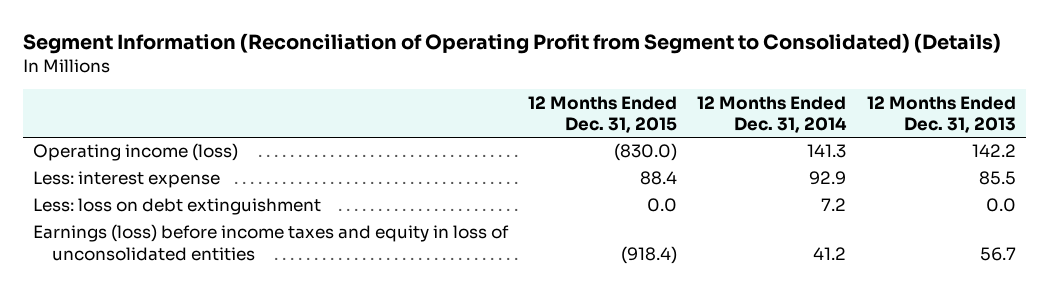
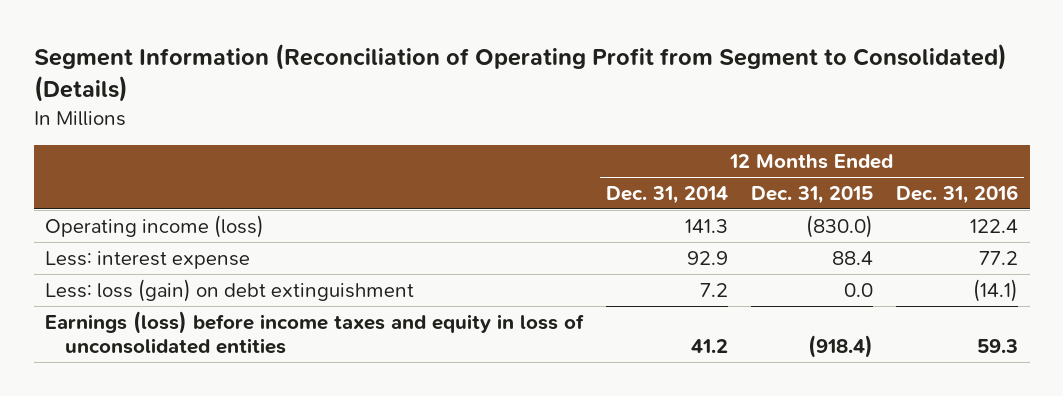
[866,95,1016,134] 12 Months Ended Dec. 31, 2013 -> none
none -> [896,184,1019,204] Dec. 31, 2016
[32,198,321,216] Less: loss on debt extinguishment -> [45,278,415,302] Less: loss (gain) on debt extinguishment

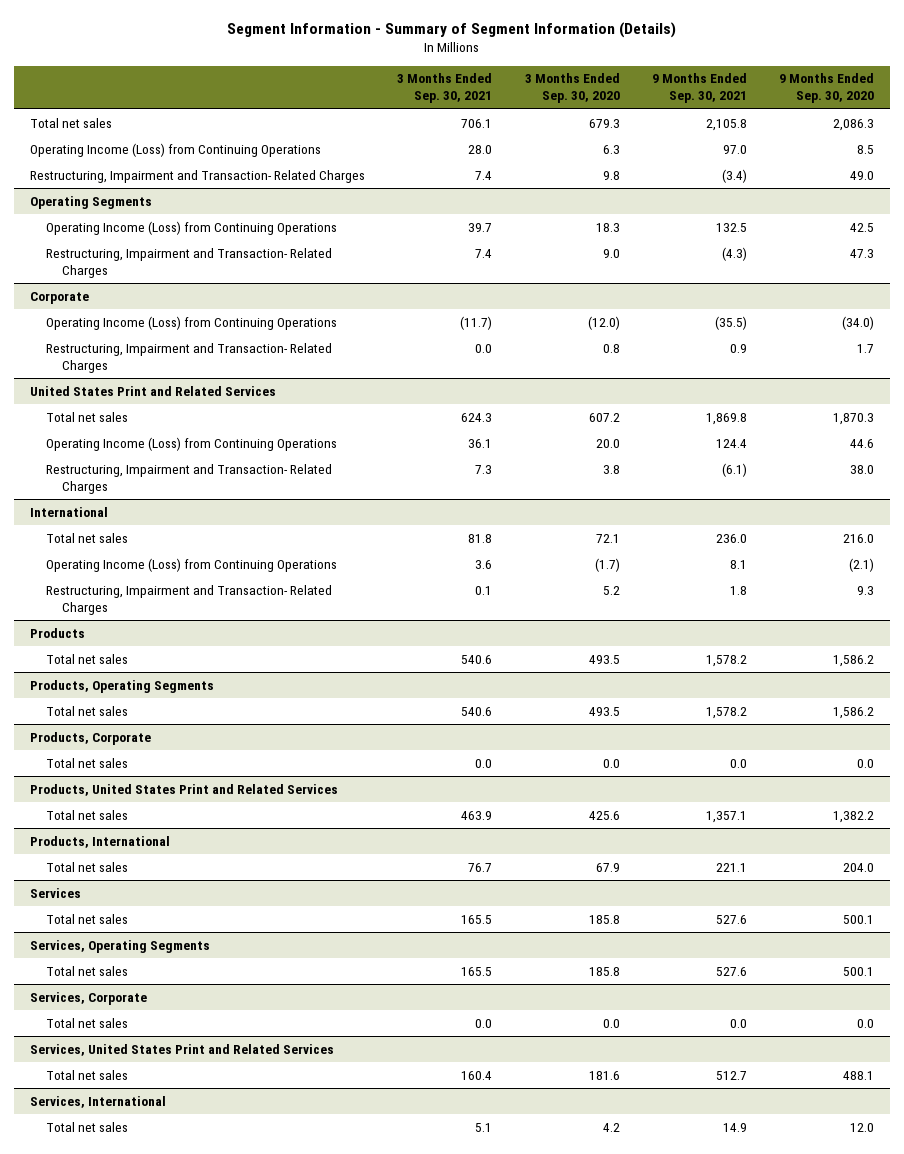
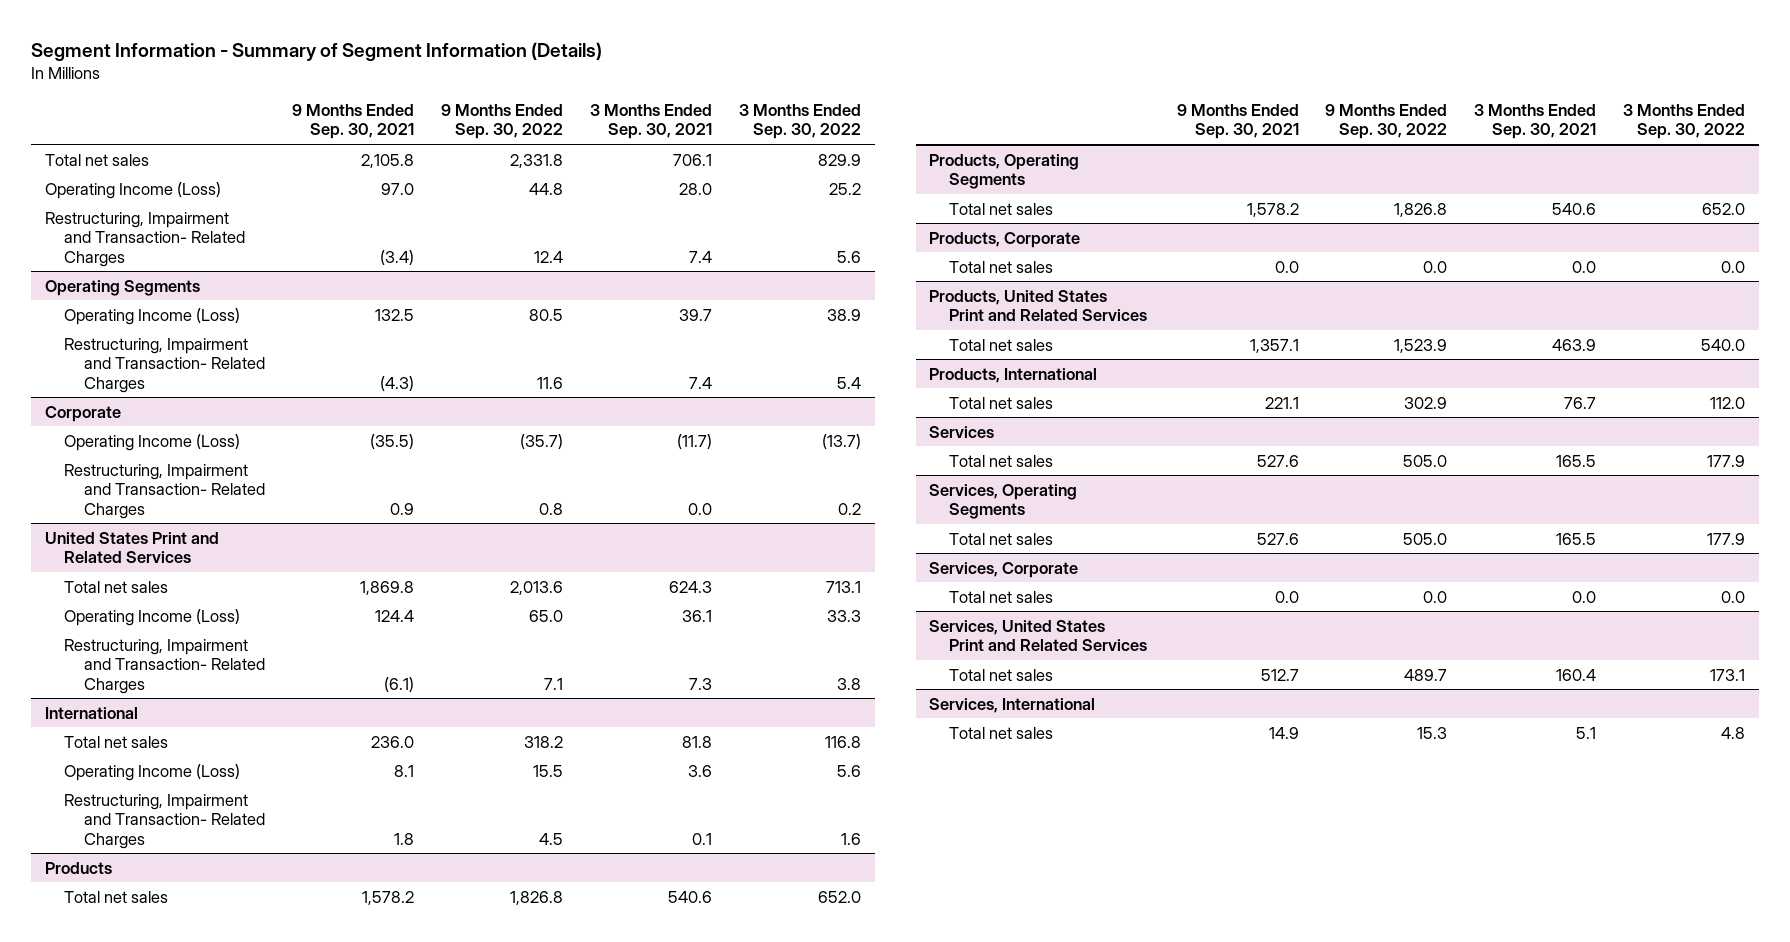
[524,73,620,104] 3 Months Ended Sep. 30, 2020 -> none
[779,73,875,104] 9 Months Ended Sep. 30, 2020 -> none
none -> [441,103,564,140] 9 Months Ended Sep. 30, 2022
none -> [739,103,862,140] 3 Months Ended Sep. 30, 2022
[29,142,321,157] Operating Income (Loss) from Continuing Operations -> [44,181,221,199] Operating Income (Loss)
[46,220,338,235] Operating Income (Loss) from Continuing Operations -> [64,307,241,325] Operating Income (Loss)
[46,315,338,330] Operating Income (Loss) from Continuing Operations -> [64,433,241,451] Operating Income (Loss)
[46,436,338,451] Operating Income (Loss) from Continuing Operations -> [64,608,241,626] Operating Income (Loss)
[46,557,338,572] Operating Income (Loss) from Continuing Operations -> [64,763,241,781] Operating Income (Loss)

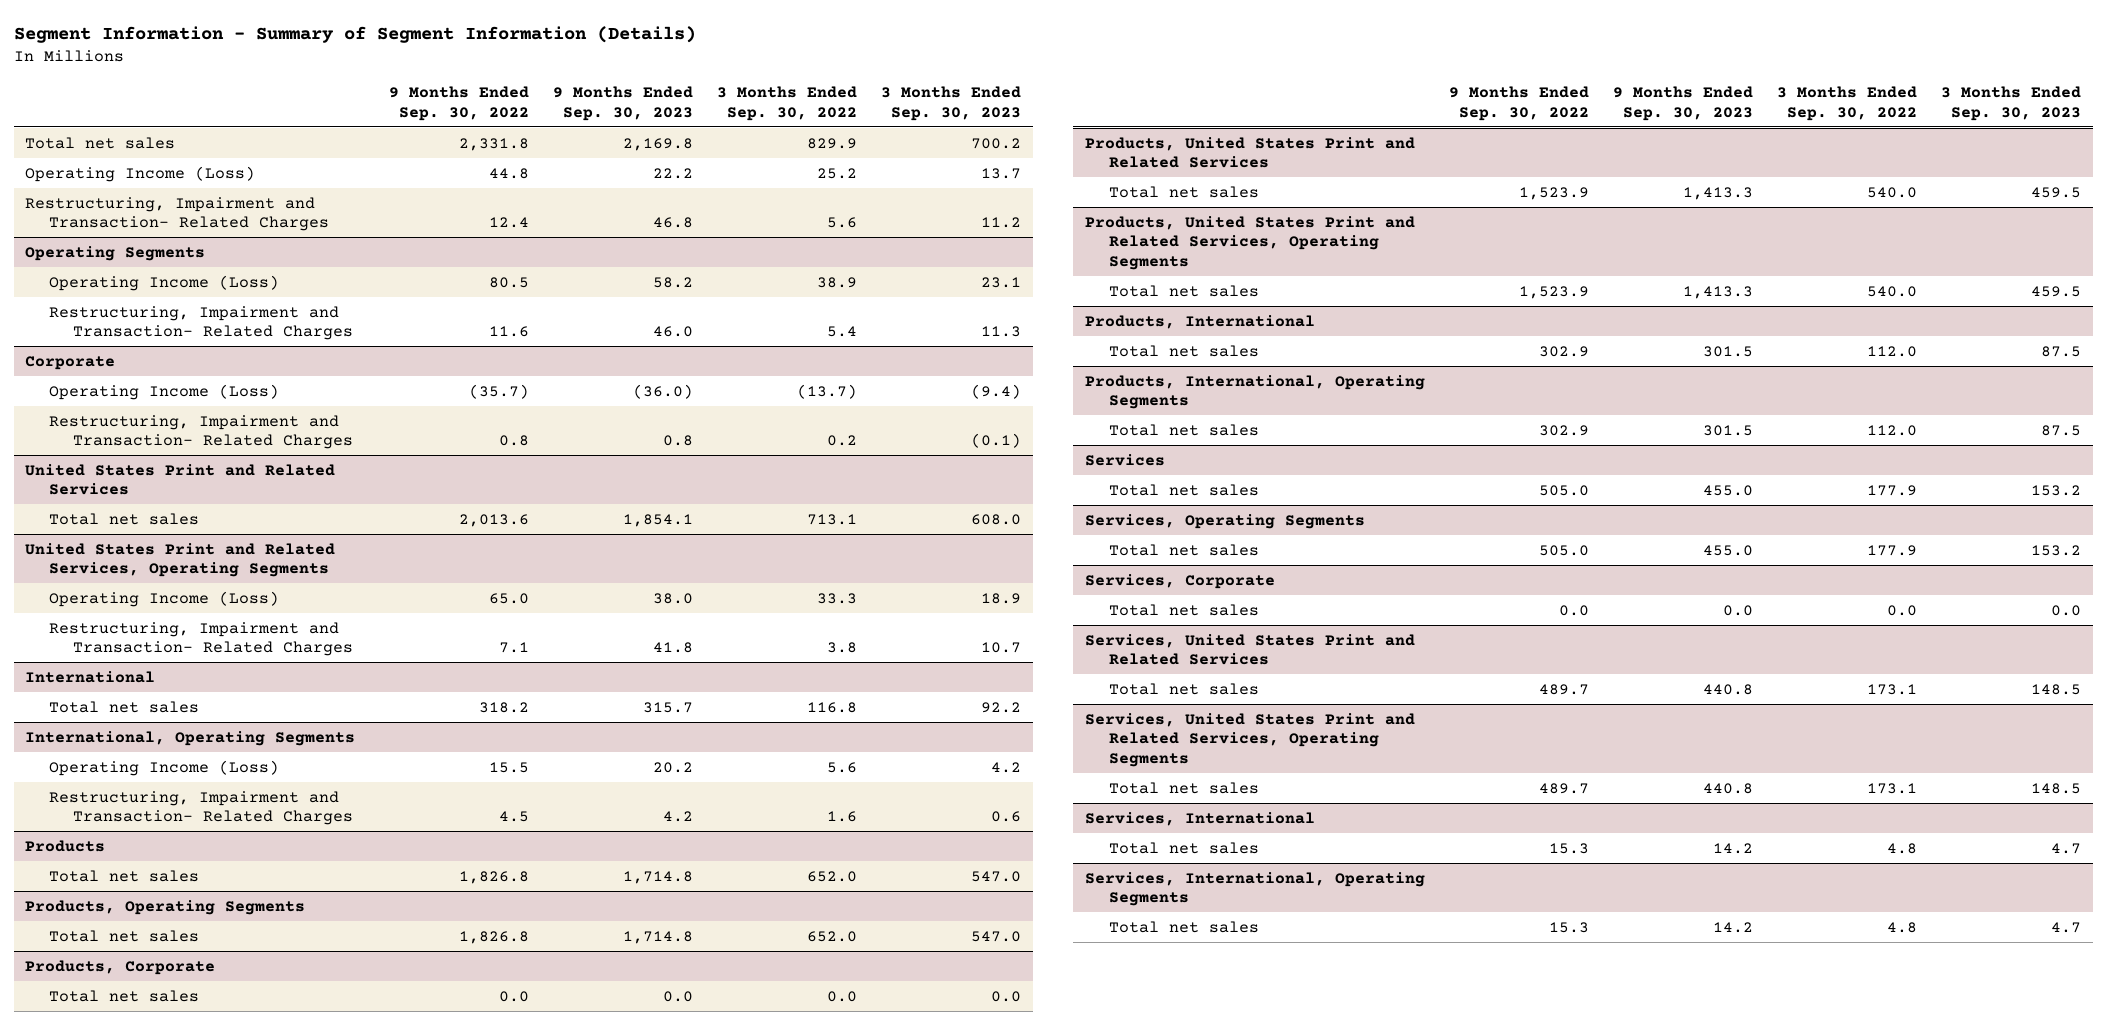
[292,103,415,140] 9 Months Ended Sep. 30, 2021 -> none
[590,103,713,140] 3 Months Ended Sep. 30, 2021 -> none
none -> [553,85,694,121] 9 Months Ended Sep. 30, 2023
none -> [880,85,1021,121] 3 Months Ended Sep. 30, 2023
none -> [25,542,336,578] United States Print and Related Services, Operating Segments
none -> [25,730,356,746] International, Operating Segments
none -> [1085,215,1416,270] Products, United States Print and Related Services, Operating Segments
none -> [1109,284,1260,297] Total net sales
none -> [1085,374,1426,410] Products, International, Operating Segments
none -> [1109,423,1260,436] Total net sales
none -> [1085,712,1416,767] Services, United States Print and Related Services, Operating Segments
none -> [1109,781,1260,794] Total net sales
none -> [1085,871,1426,907] Services, International, Operating Segments
none -> [1109,920,1260,933] Total net sales

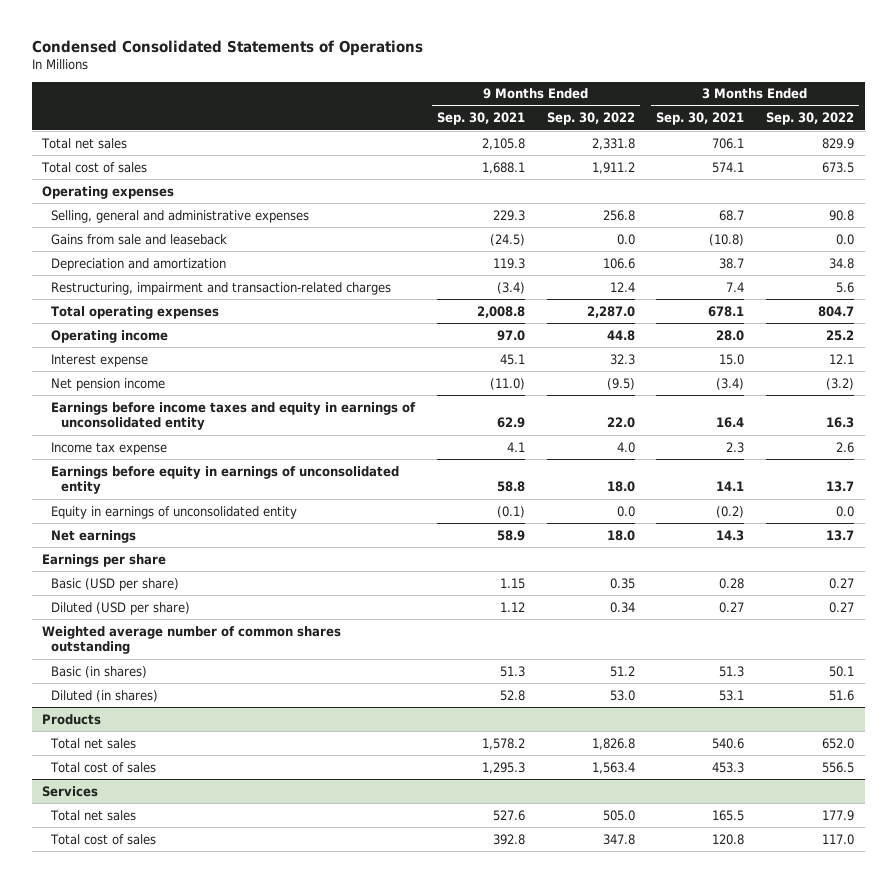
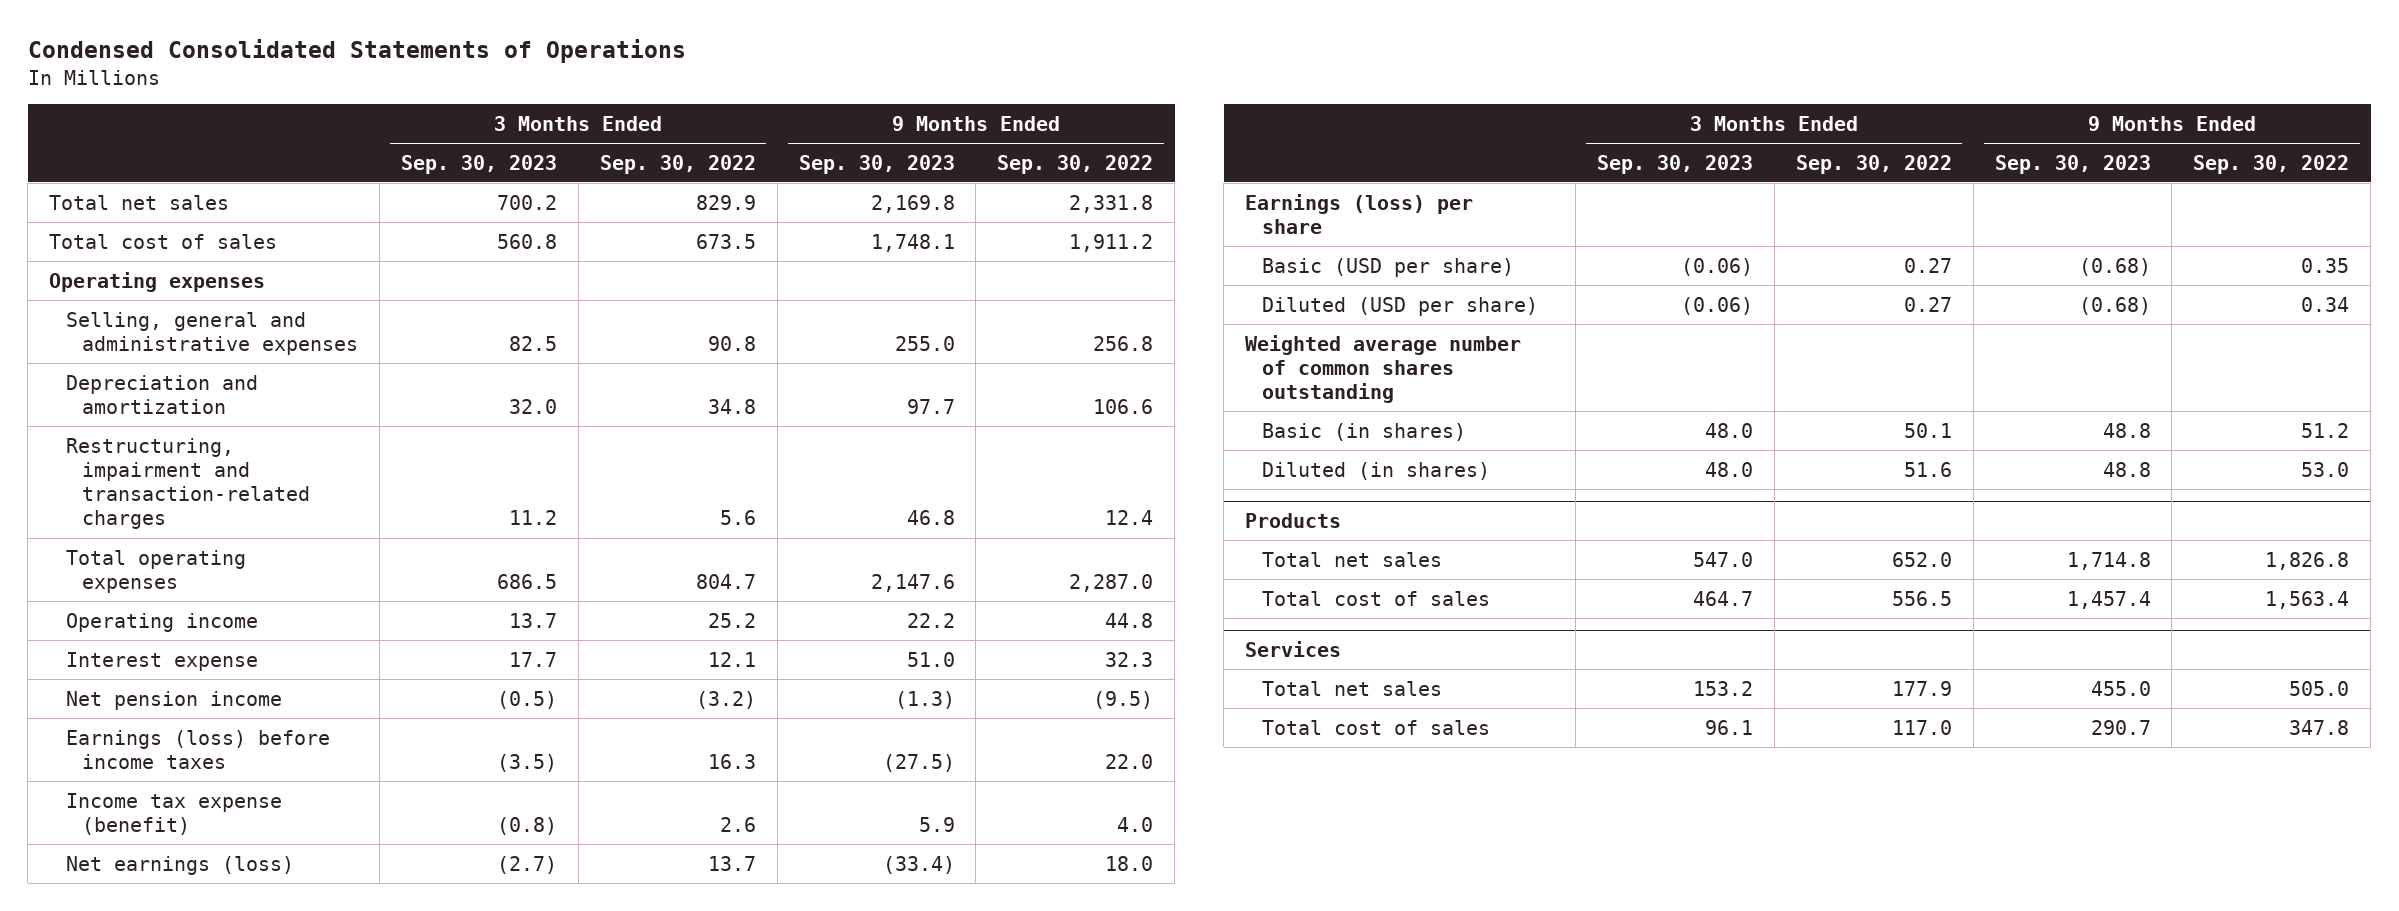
[437,112,526,126] Sep. 30, 2021 -> none
[656,112,745,126] Sep. 30, 2021 -> none
none -> [400,154,557,174] Sep. 30, 2023
none -> [798,154,955,174] Sep. 30, 2023
[51,233,228,245] Gains from sale and leaseback -> none
[51,465,400,495] Earnings before equity in earnings of unconsolidated entity -> none
[51,505,298,519] Equity in earnings of unconsolidated entity -> none
[51,401,417,431] Earnings before income taxes and equity in earnings of unconsolidated entity -> [65,729,330,769] Earnings (loss) before income taxes
[51,441,168,455] Income tax expense -> [65,792,282,835] Income tax expense (benefit)
[51,529,137,543] Net earnings -> [65,855,294,875] Net earnings (loss)
[42,553,167,567] Earnings per share -> [1245,193,1474,234] Earnings (loss) per share

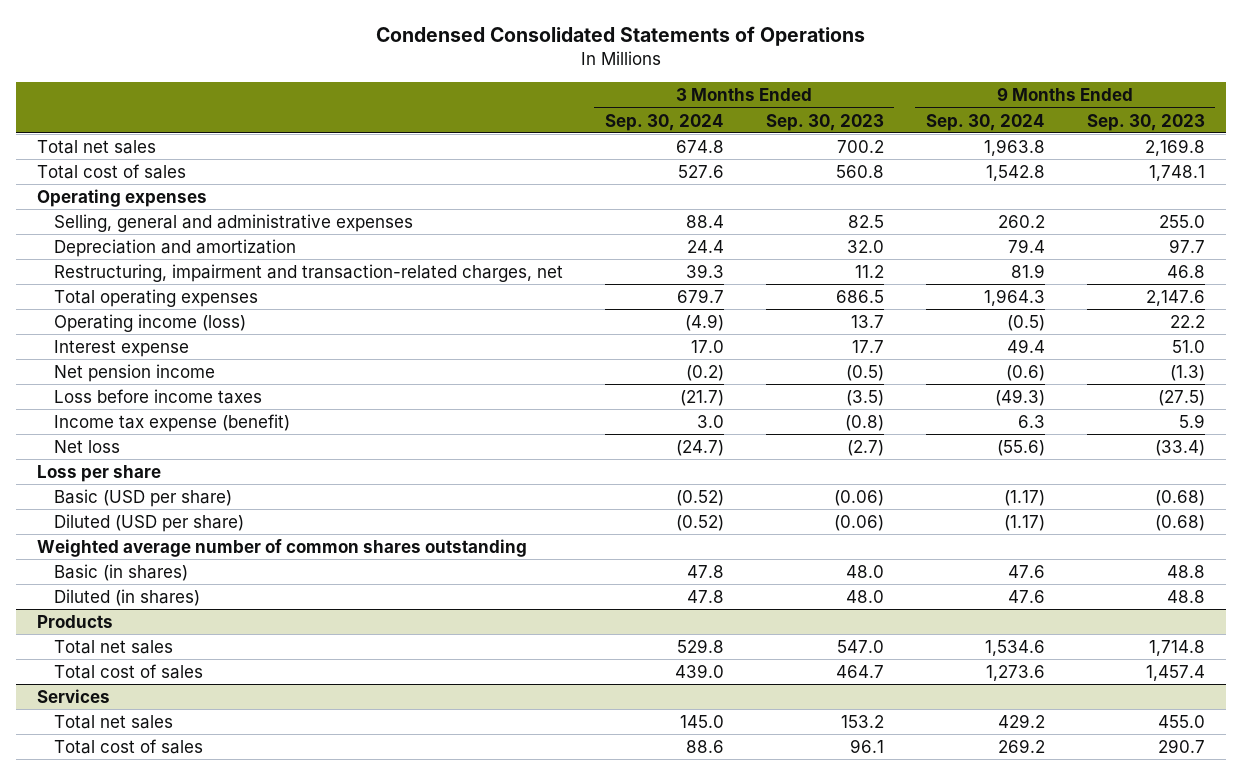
[599,154,756,174] Sep. 30, 2022 -> none
[997,154,1154,174] Sep. 30, 2022 -> none
none -> [604,113,724,131] Sep. 30, 2024
none -> [925,113,1045,131] Sep. 30, 2024
[65,437,310,530] Restructuring, impairment and transaction-related charges -> [53,263,563,282] Restructuring, impairment and transaction-related charges, net
[65,612,258,632] Operating income -> [53,313,246,332] Operating income (loss)
[65,729,330,769] Earnings (loss) before income taxes -> [53,388,262,404] Loss before income taxes
[65,855,294,875] Net earnings (loss) -> [53,439,120,453] Net loss
[1245,193,1474,234] Earnings (loss) per share -> [36,464,161,482] Loss per share

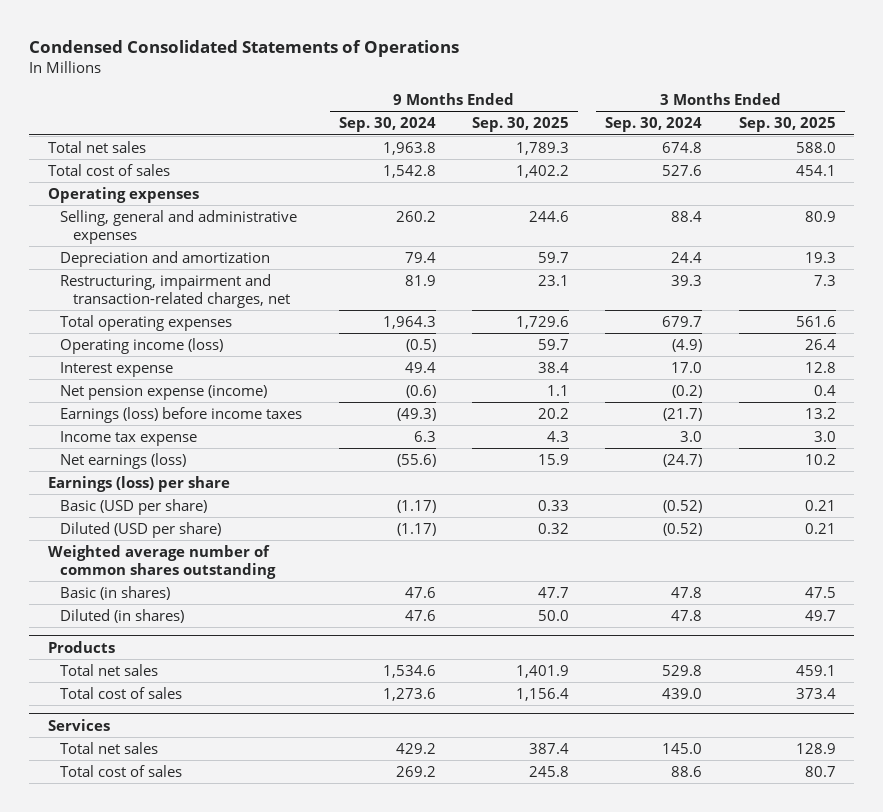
[765,113,884,131] Sep. 30, 2023 -> none
[1086,113,1205,131] Sep. 30, 2023 -> none
none -> [472,117,570,133] Sep. 30, 2025
none -> [738,117,836,133] Sep. 30, 2025
[53,363,215,382] Net pension income -> [60,385,268,401] Net pension expense (income)
[53,388,262,404] Loss before income taxes -> [60,407,303,424] Earnings (loss) before income taxes
[53,413,290,432] Income tax expense (benefit) -> [60,431,198,447] Income tax expense
[53,439,120,453] Net loss -> [60,453,187,470] Net earnings (loss)
[36,464,161,482] Loss per share -> [47,476,230,493] Earnings (loss) per share

